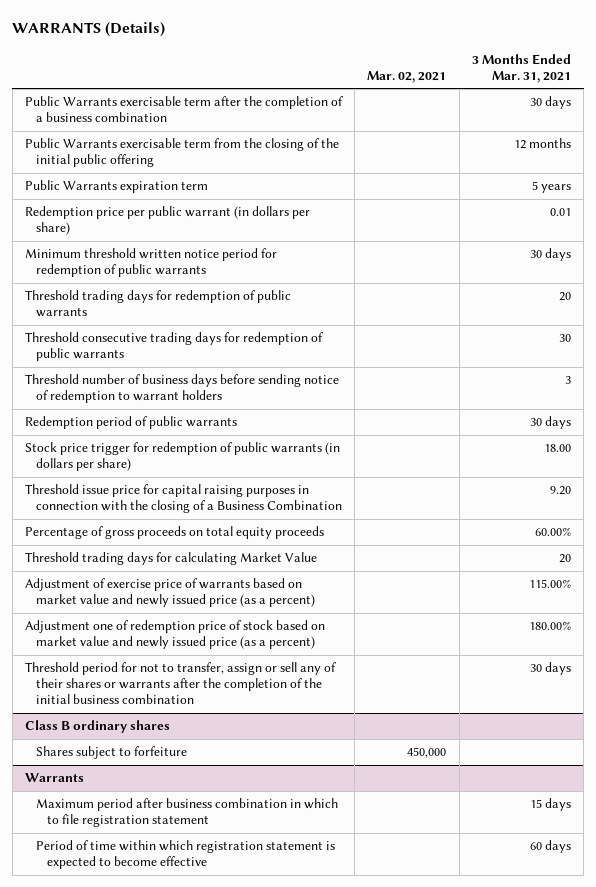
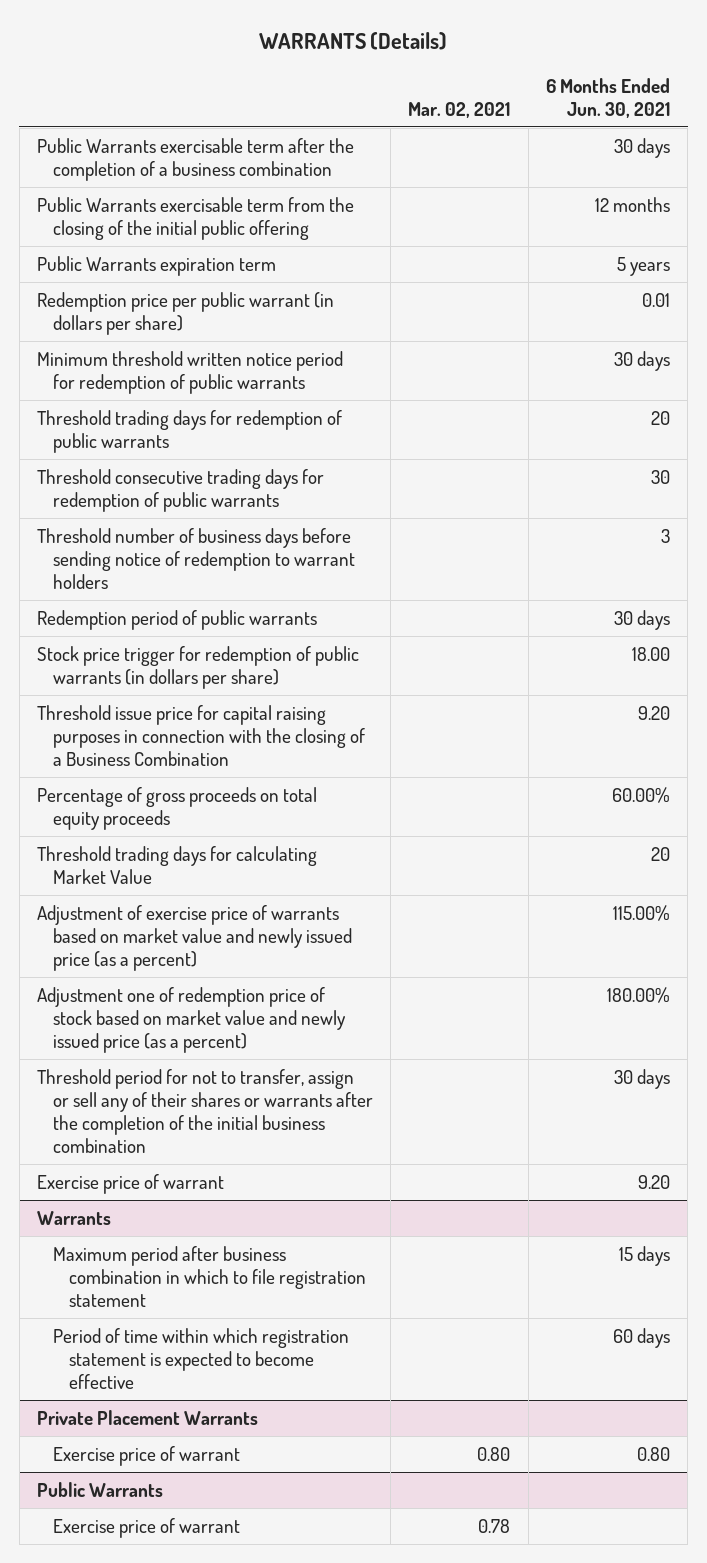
[471,53,571,83] 3 Months Ended Mar. 31, 2021 -> none
none -> [545,77,670,118] 6 Months Ended Jun. 30, 2021
[24,720,170,734] Class B ordinary shares -> none
[35,746,187,760] Shares subject to forfeiture -> none
none -> [37,1173,225,1194] Exercise price of warrant
none -> [37,1409,259,1425] Private Placement Warrants
none -> [53,1445,241,1466] Exercise price of warrant
none -> [37,1481,164,1497] Public Warrants
none -> [53,1517,241,1538] Exercise price of warrant

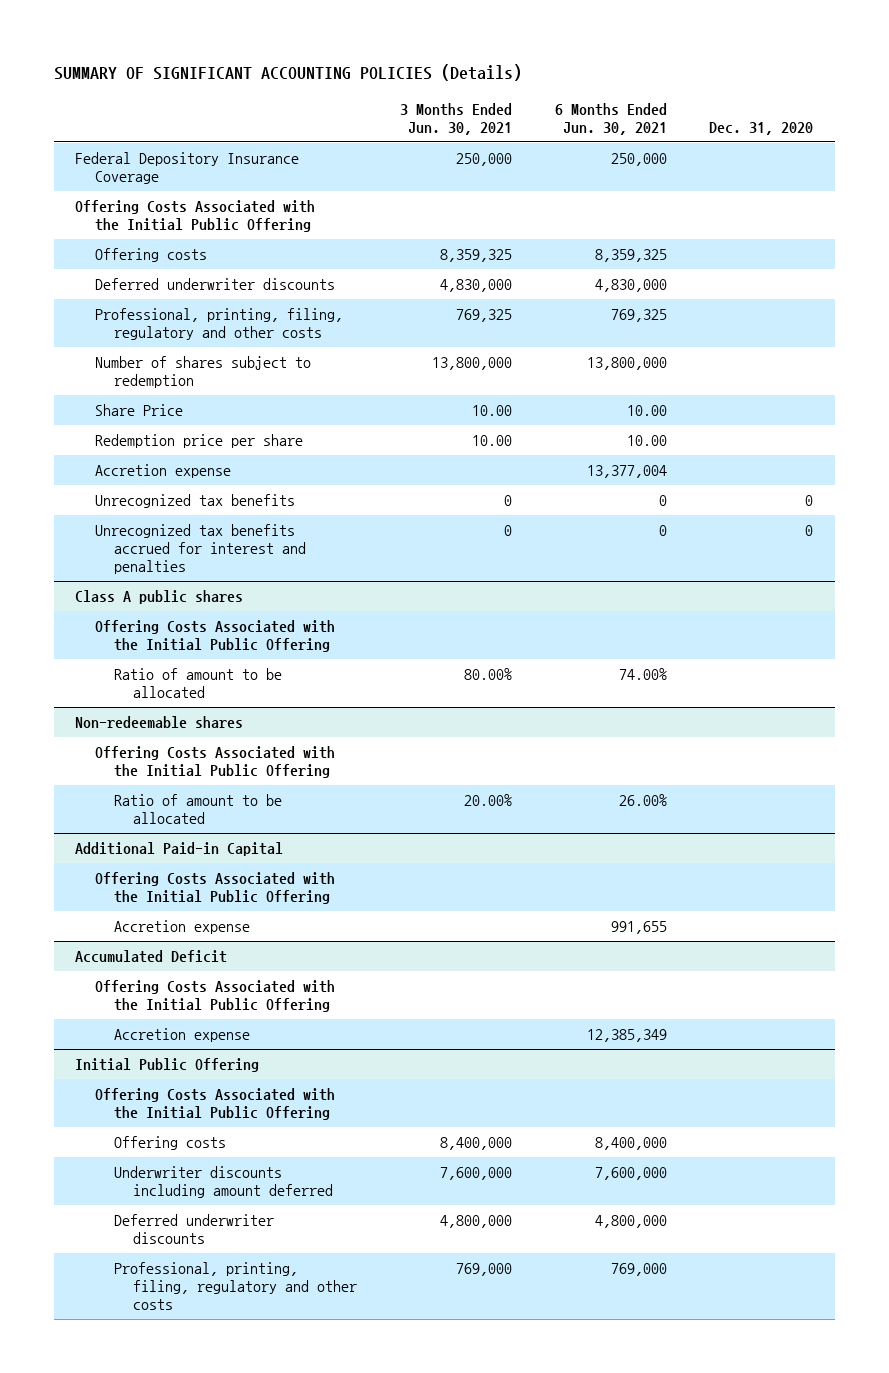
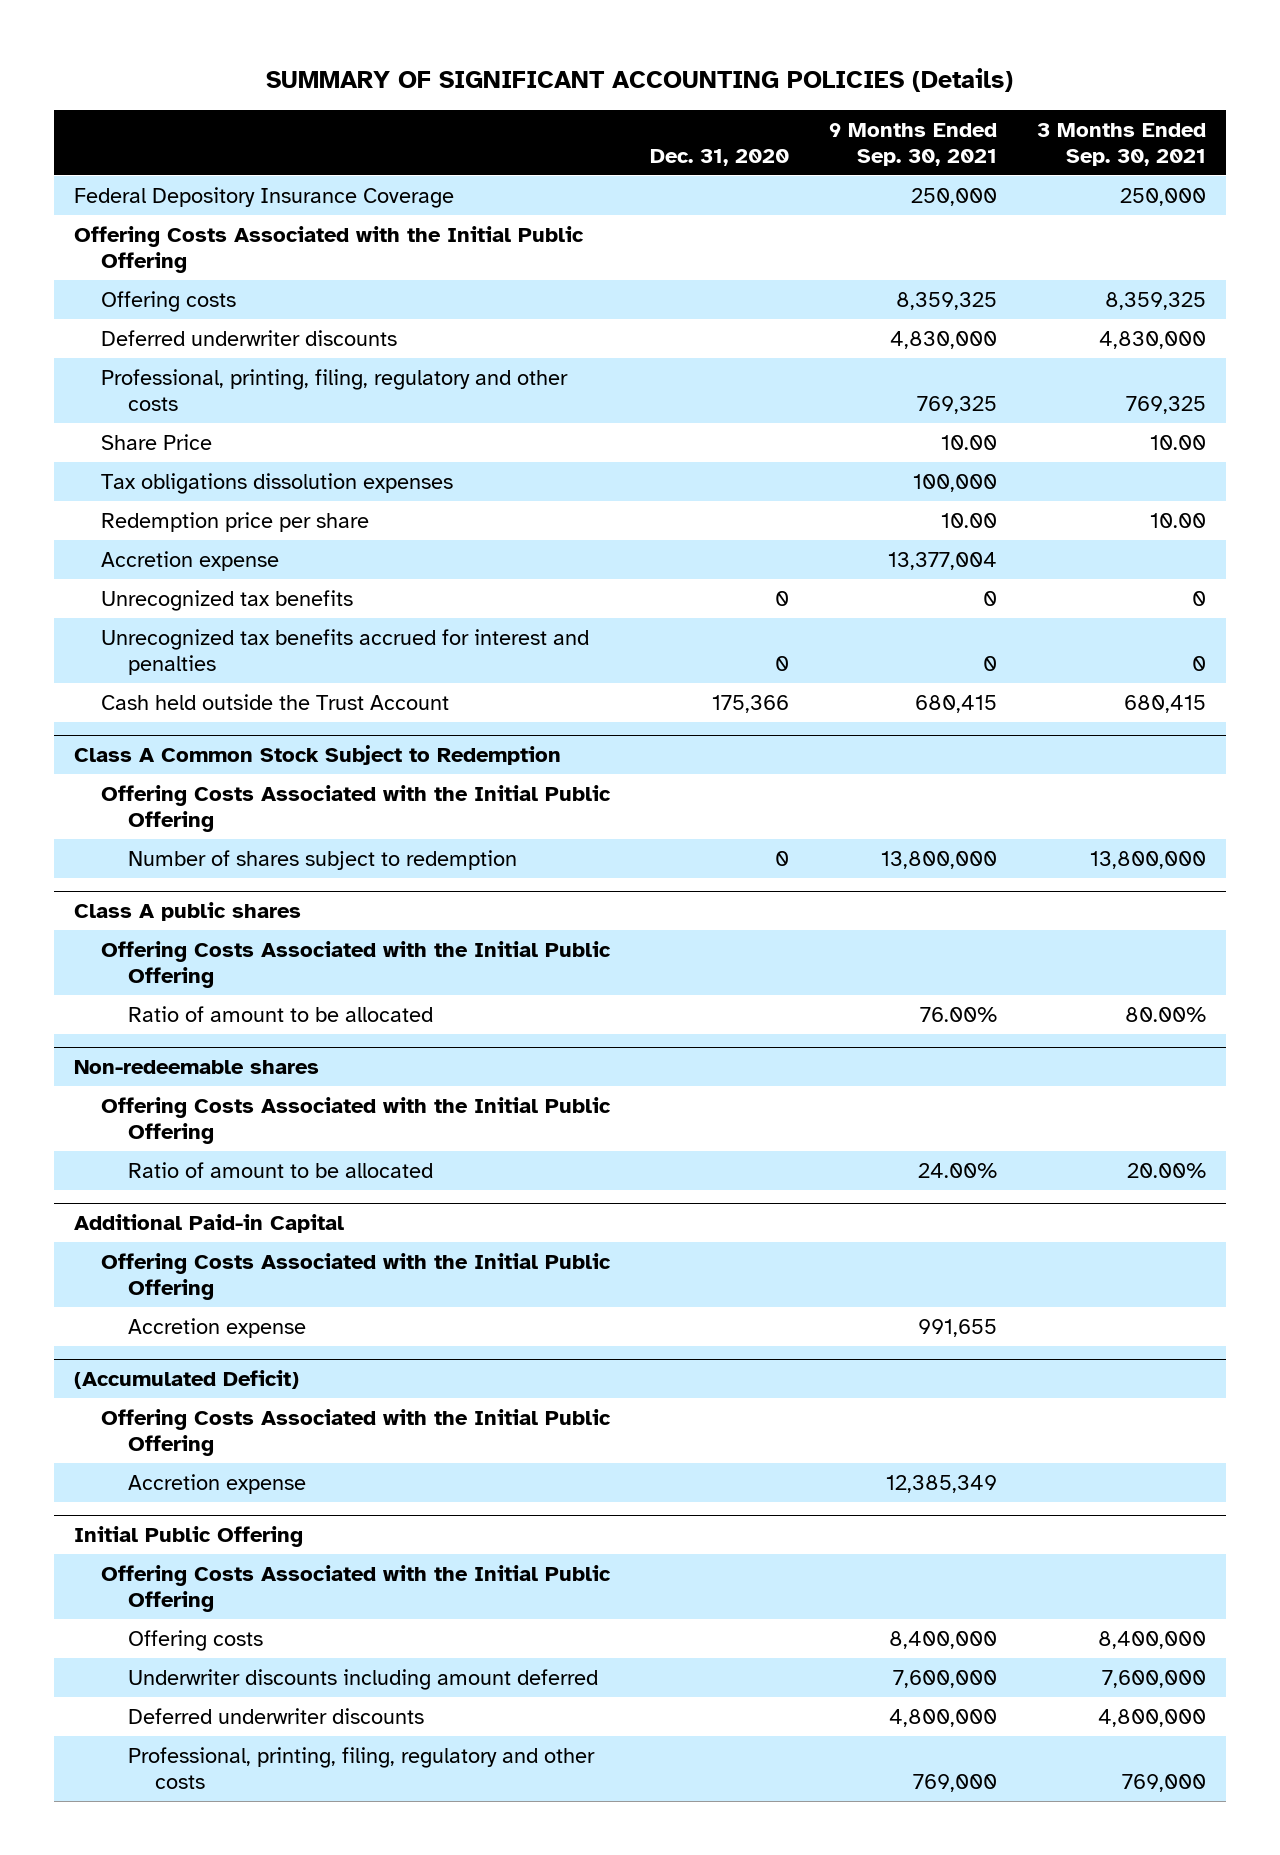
[399,102,512,136] 3 Months Ended Jun. 30, 2021 -> none
[554,102,667,136] 6 Months Ended Jun. 30, 2021 -> none
none -> [828,122,997,166] 9 Months Ended Sep. 30, 2021
none -> [1037,122,1207,166] 3 Months Ended Sep. 30, 2021
[94,355,311,389] Number of shares subject to redemption -> none
none -> [100,472,453,494] Tax obligations dissolution expenses
none -> [100,693,449,710] Cash held outside the Trust Account
none -> [73,744,561,765] Class A Common Stock Subject to Redemption
none -> [100,784,611,832] Offering Costs Associated with the Initial Public Offering
none -> [127,849,517,870] Number of shares subject to redemption
[75,949,228,963] Accumulated Deficit -> [73,1369,299,1389] (Accumulated Deficit)

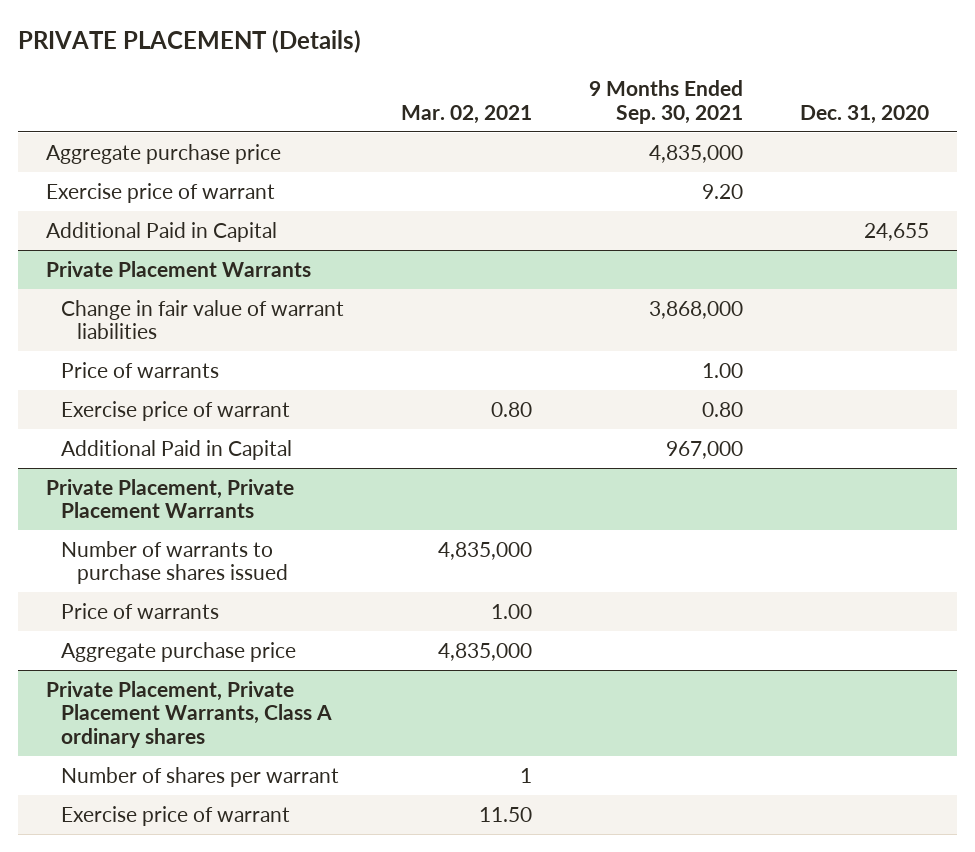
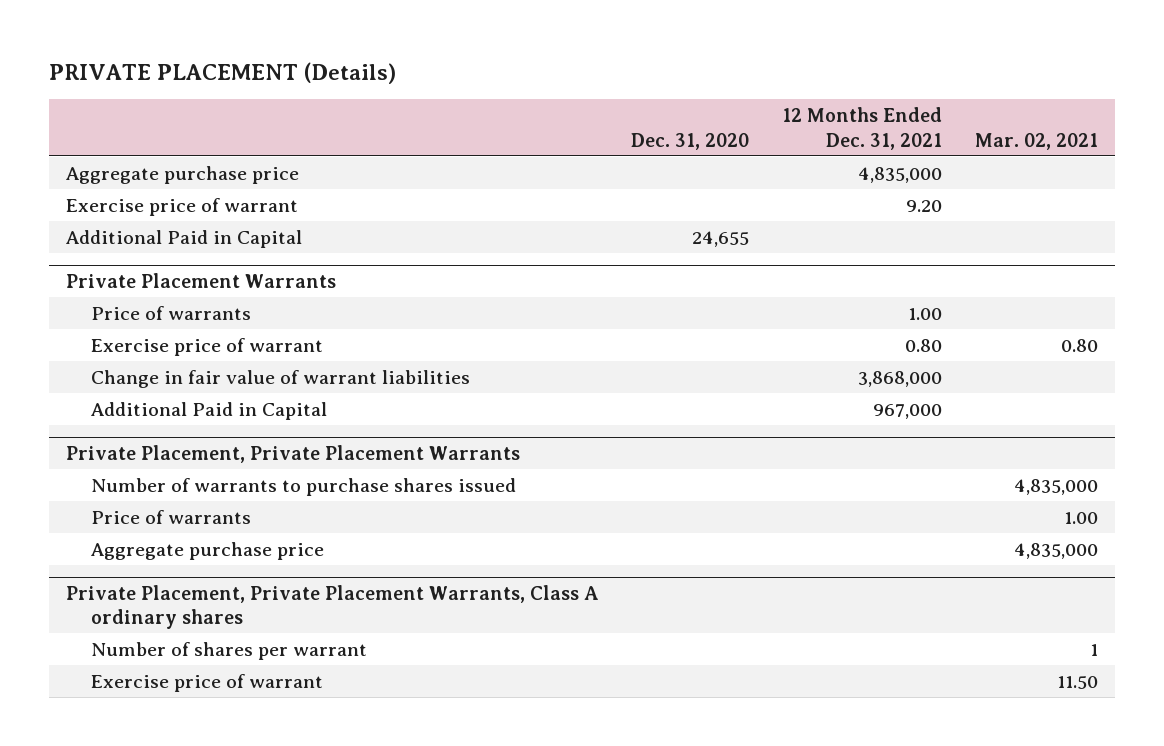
[589,80,744,124] 9 Months Ended Sep. 30, 2021 -> none
none -> [782,107,943,150] 12 Months Ended Dec. 31, 2021
[61,299,345,340] Change in fair value of warrant liabilities -> [90,369,470,388] Change in fair value of warrant liabilities

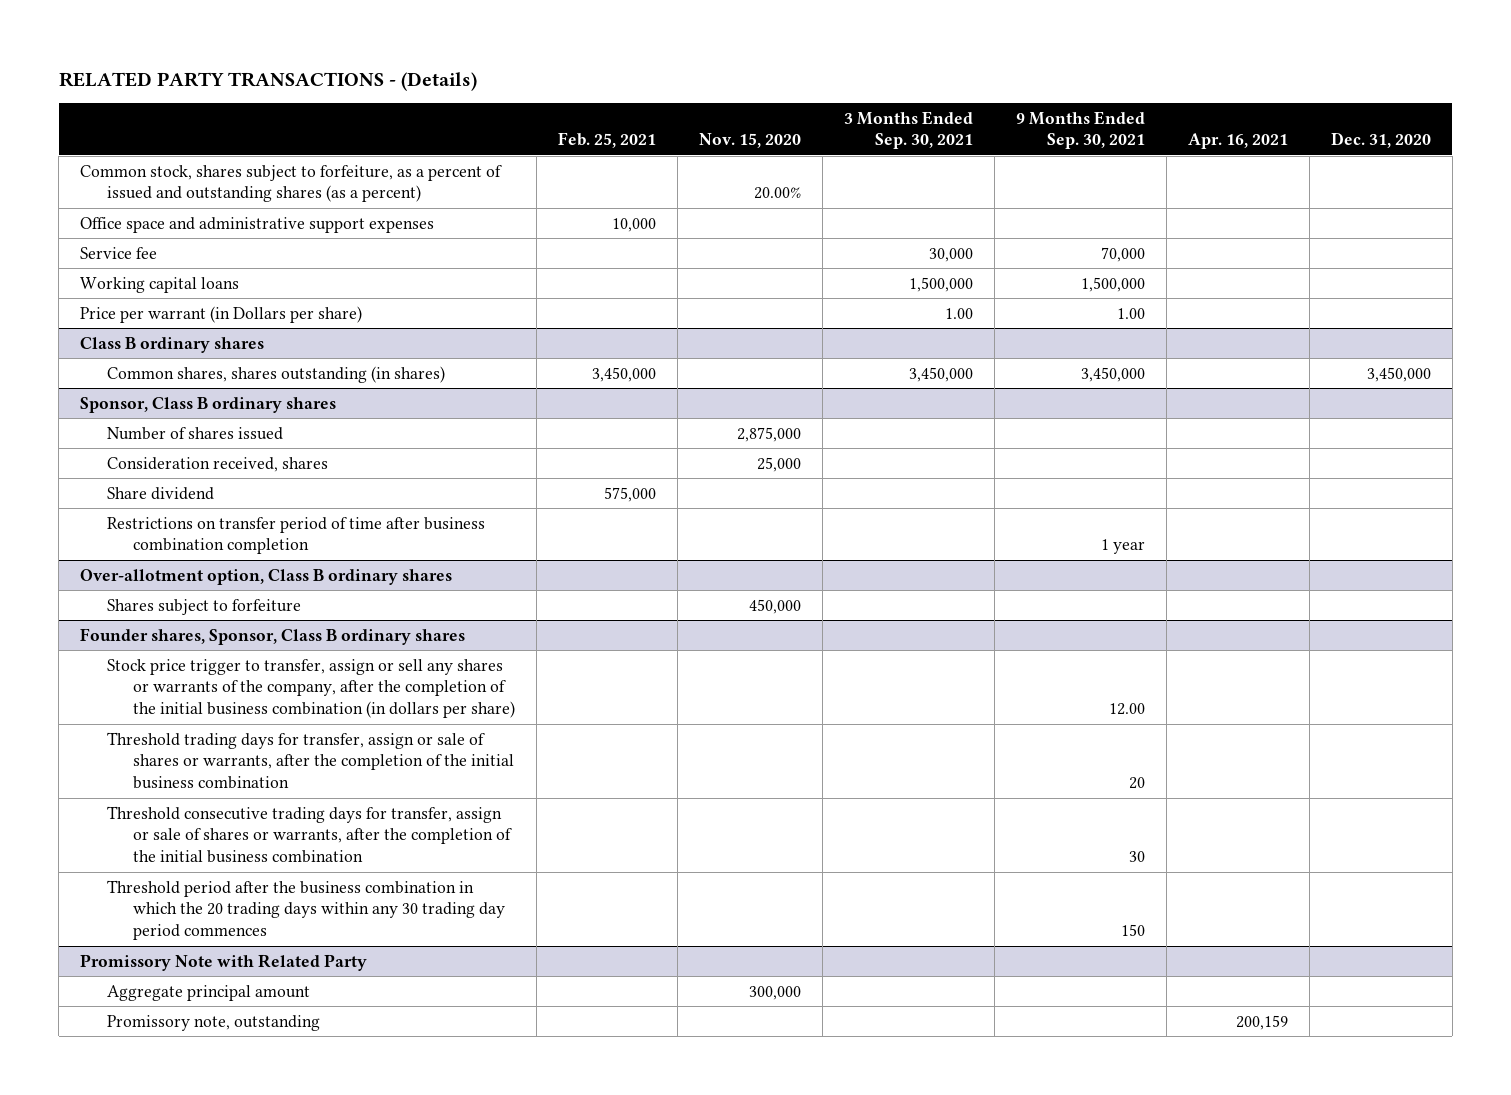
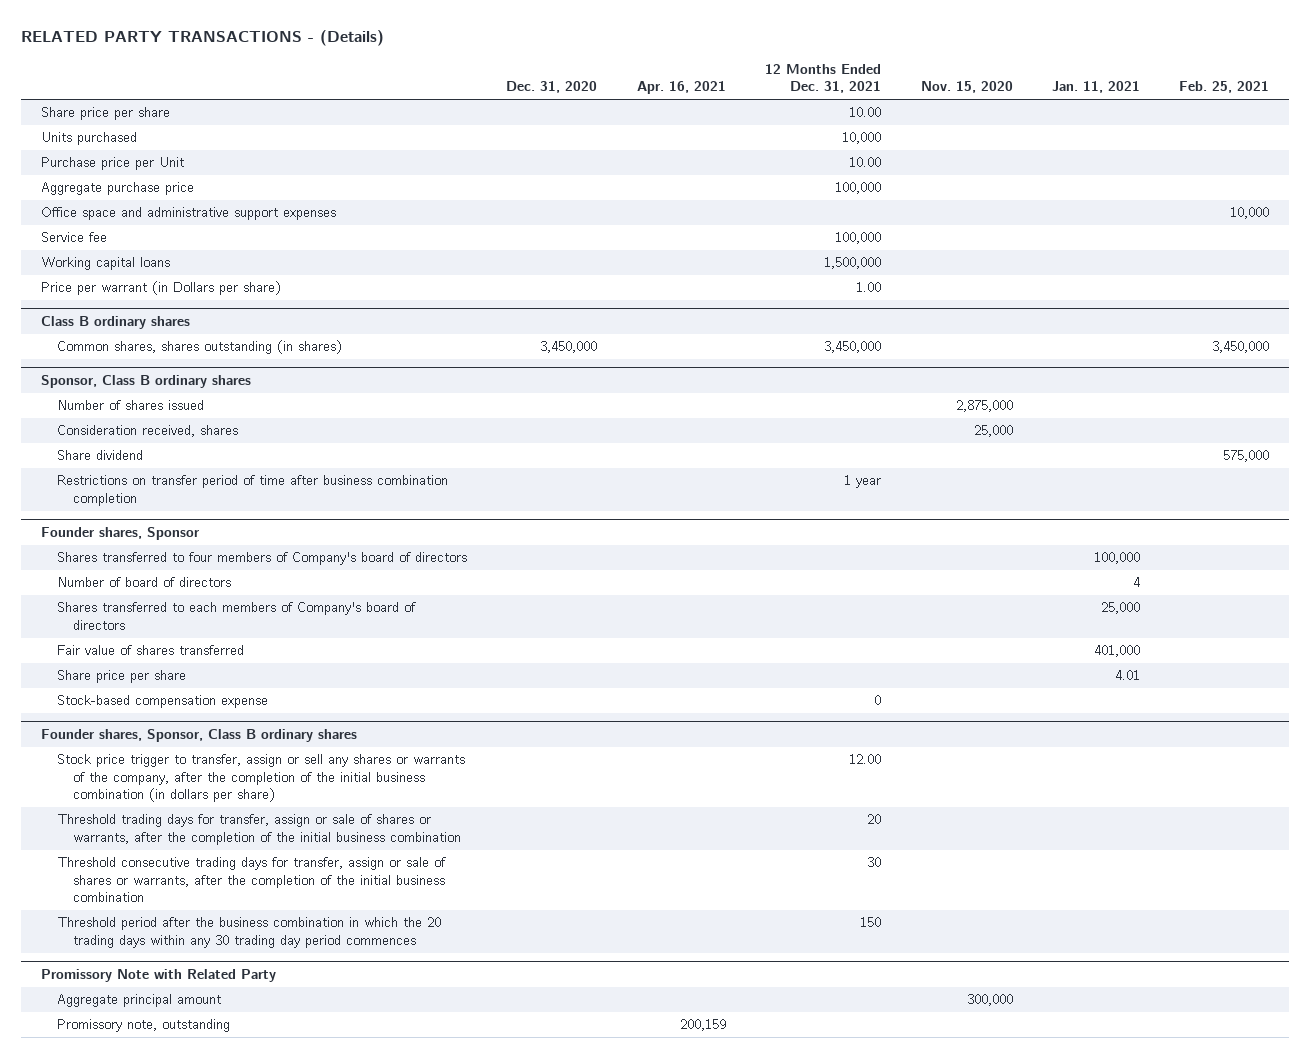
[843,110,973,150] 3 Months Ended Sep. 30, 2021 -> none
[1015,110,1145,150] 9 Months Ended Sep. 30, 2021 -> none
none -> [765,63,882,94] 12 Months Ended Dec. 31, 2021
none -> [1051,81,1140,94] Jan. 11, 2021
[80,164,503,203] Common stock, shares subject to forfeiture, as a percent of issued and outstanding shares (as a percent) -> none
none -> [40,107,170,121] Share price per share
none -> [40,132,137,146] Units purchased
none -> [40,157,184,171] Purchase price per Unit
none -> [40,182,194,196] Aggregate purchase price
[80,568,453,585] Over-allotment option, Class B ordinary shares -> none
[106,598,301,615] Shares subject to forfeiture -> none
none -> [40,527,199,541] Founder shares, Sponsor
none -> [56,552,467,566] Shares transferred to four members of Company's board of directors
none -> [56,577,231,588] Number of board of directors
none -> [56,602,416,630] Shares transferred to each members of Company's board of directors
none -> [56,645,244,656] Fair value of shares transferred
none -> [56,670,186,684] Share price per share
none -> [56,695,268,709] Stock-based compensation expense

